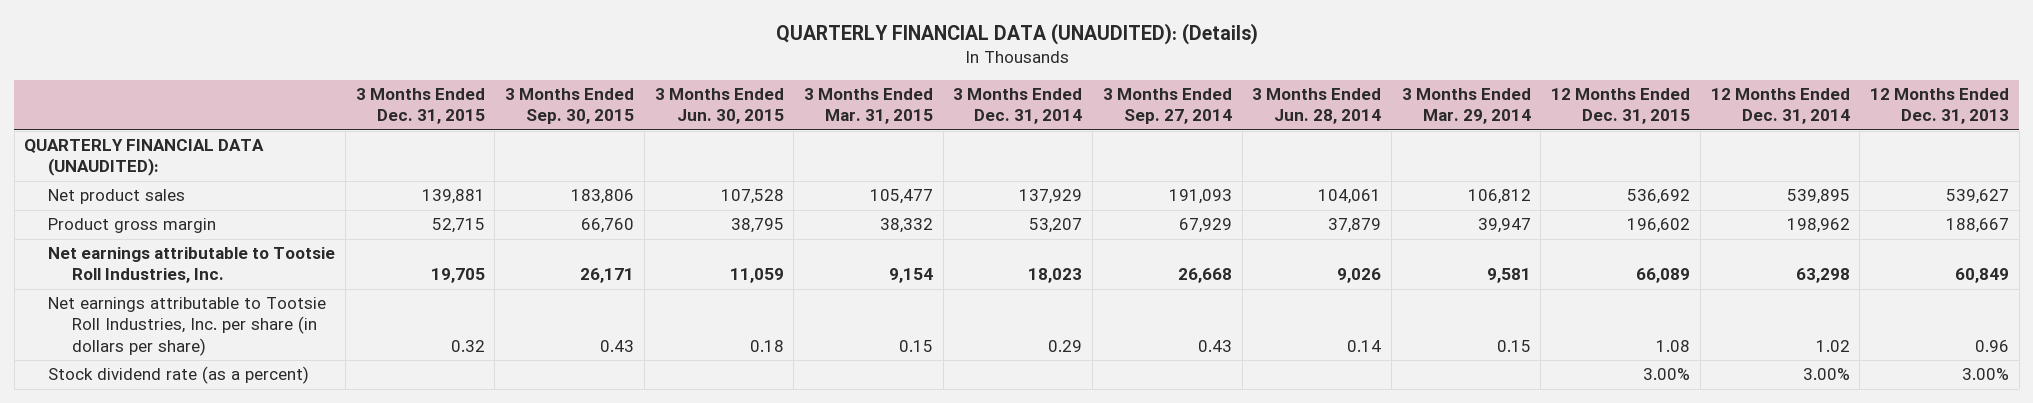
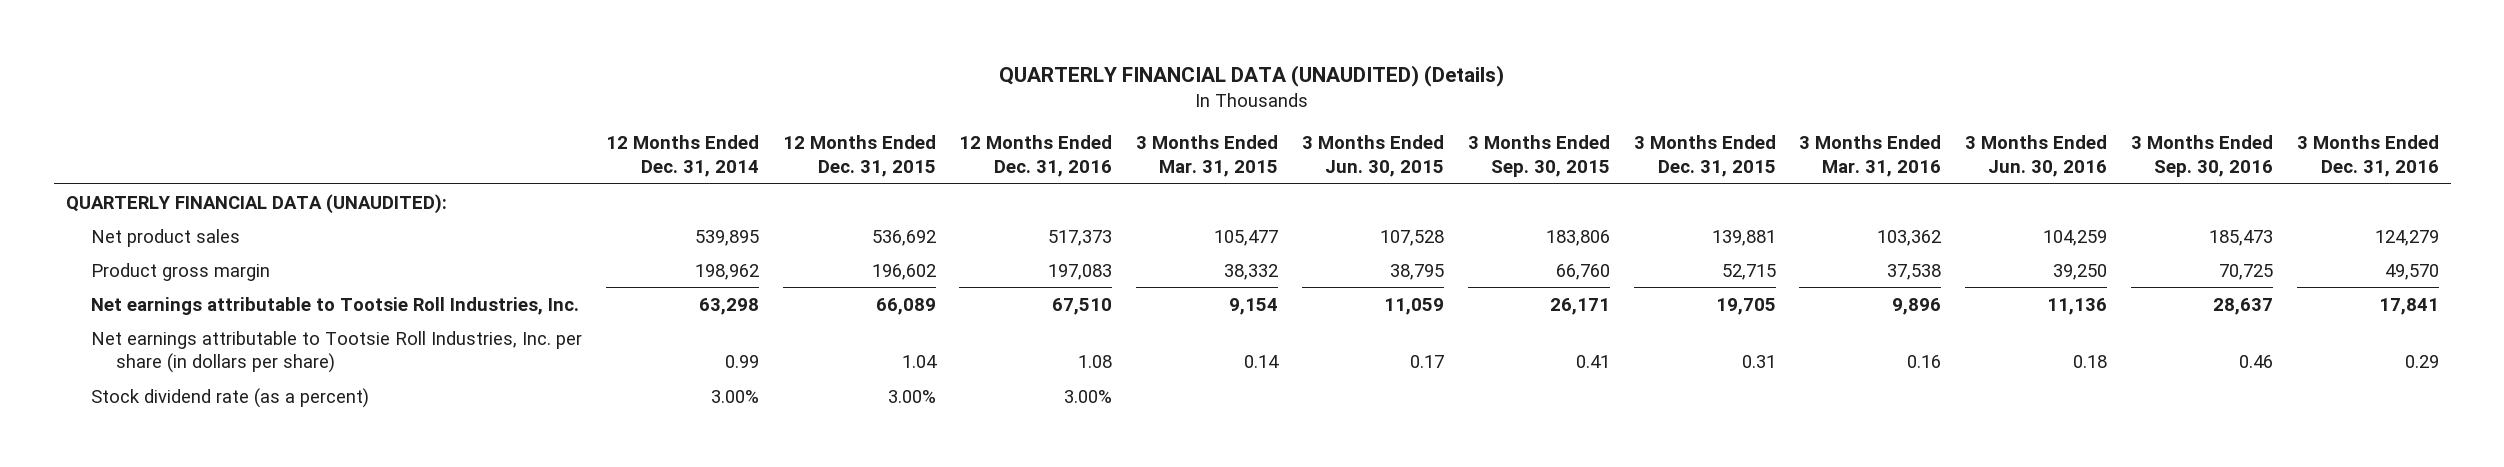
[775,23,1258,46] QUARTERLY FINANCIAL DATA (UNAUDITED): (Details) -> [999,65,1505,88] QUARTERLY FINANCIAL DATA (UNAUDITED) (Details)
[953,88,1083,125] 3 Months Ended Dec. 31, 2014 -> none
[1102,88,1232,125] 3 Months Ended Sep. 27, 2014 -> none
[1252,88,1382,125] 3 Months Ended Jun. 28, 2014 -> none
[1401,88,1531,125] 3 Months Ended Mar. 29, 2014 -> none
[1869,88,2009,125] 12 Months Ended Dec. 31, 2013 -> none
none -> [959,135,1113,177] 12 Months Ended Dec. 31, 2016
none -> [1799,135,1942,177] 3 Months Ended Mar. 31, 2016
none -> [1965,135,2108,177] 3 Months Ended Jun. 30, 2016
none -> [2130,135,2273,177] 3 Months Ended Sep. 30, 2016
none -> [2296,135,2439,177] 3 Months Ended Dec. 31, 2016
[450,339,485,352] 0.32 -> [1741,355,1776,369] 0.31
[600,339,635,352] 0.43 -> [1575,355,1610,369] 0.41
[749,339,784,352] 0.18 -> [1410,355,1445,369] 0.17
[899,339,934,352] 0.15 -> [1244,355,1280,369] 0.14
[1656,339,1691,352] 1.08 -> [901,355,937,369] 1.04
[1815,339,1850,352] 1.02 -> [724,355,759,369] 0.99

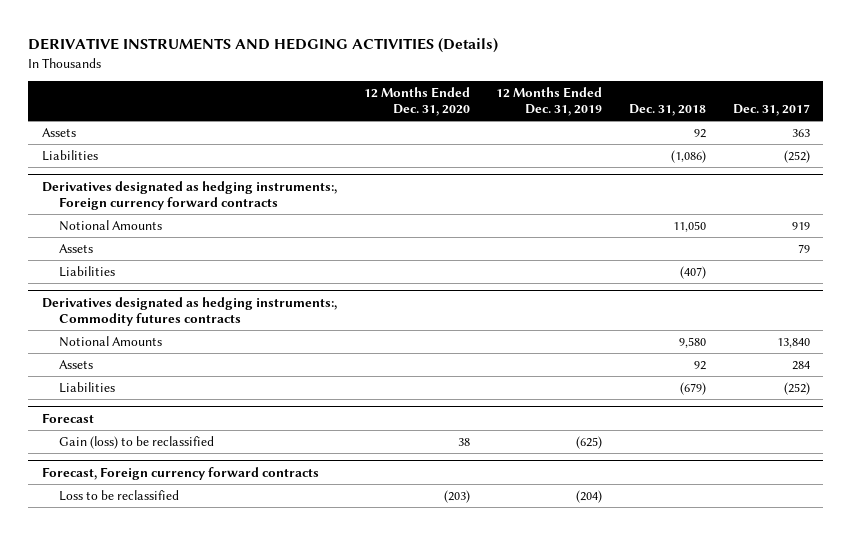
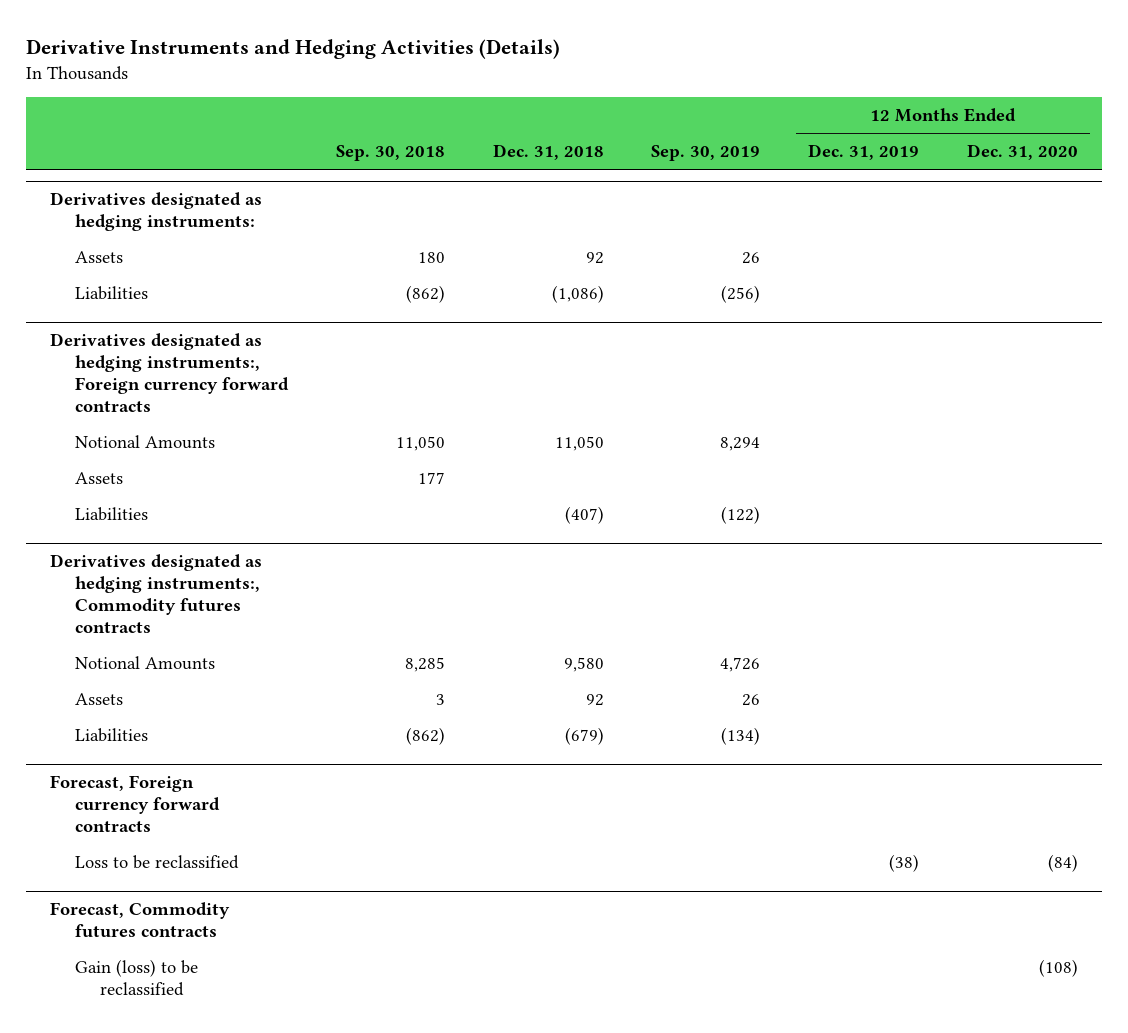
[28,38,499,54] DERIVATIVE INSTRUMENTS AND HEDGING ACTIVITIES (Details) -> [25,39,560,60] Derivative Instruments and Hedging Activities (Details)
[732,103,810,116] Dec. 31, 2017 -> none
none -> [335,144,445,161] Sep. 30, 2018
none -> [651,144,761,161] Sep. 30, 2019
none -> [49,192,262,232] Derivatives designated as hedging instruments:
[41,412,94,423] Forecast -> none
[58,436,214,450] Gain (loss) to be reclassified -> none
[443,490,470,504] (203) -> [1048,853,1079,872] (84)
[576,490,603,504] (204) -> [889,853,920,872] (38)
none -> [49,902,230,939] Forecast, Commodity futures contracts
none -> [74,958,198,997] Gain (loss) to be reclassified

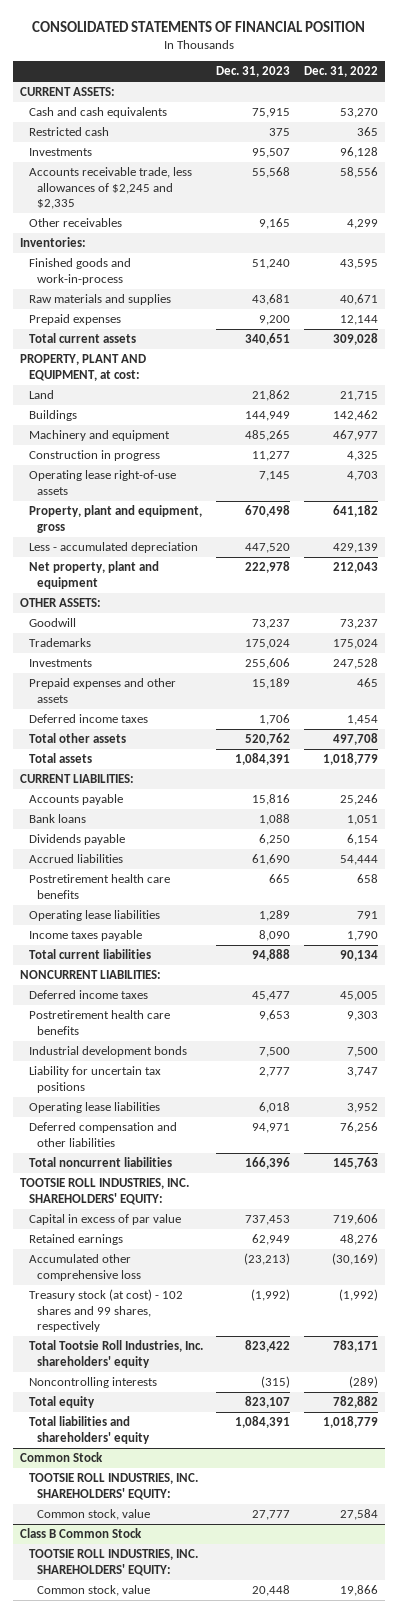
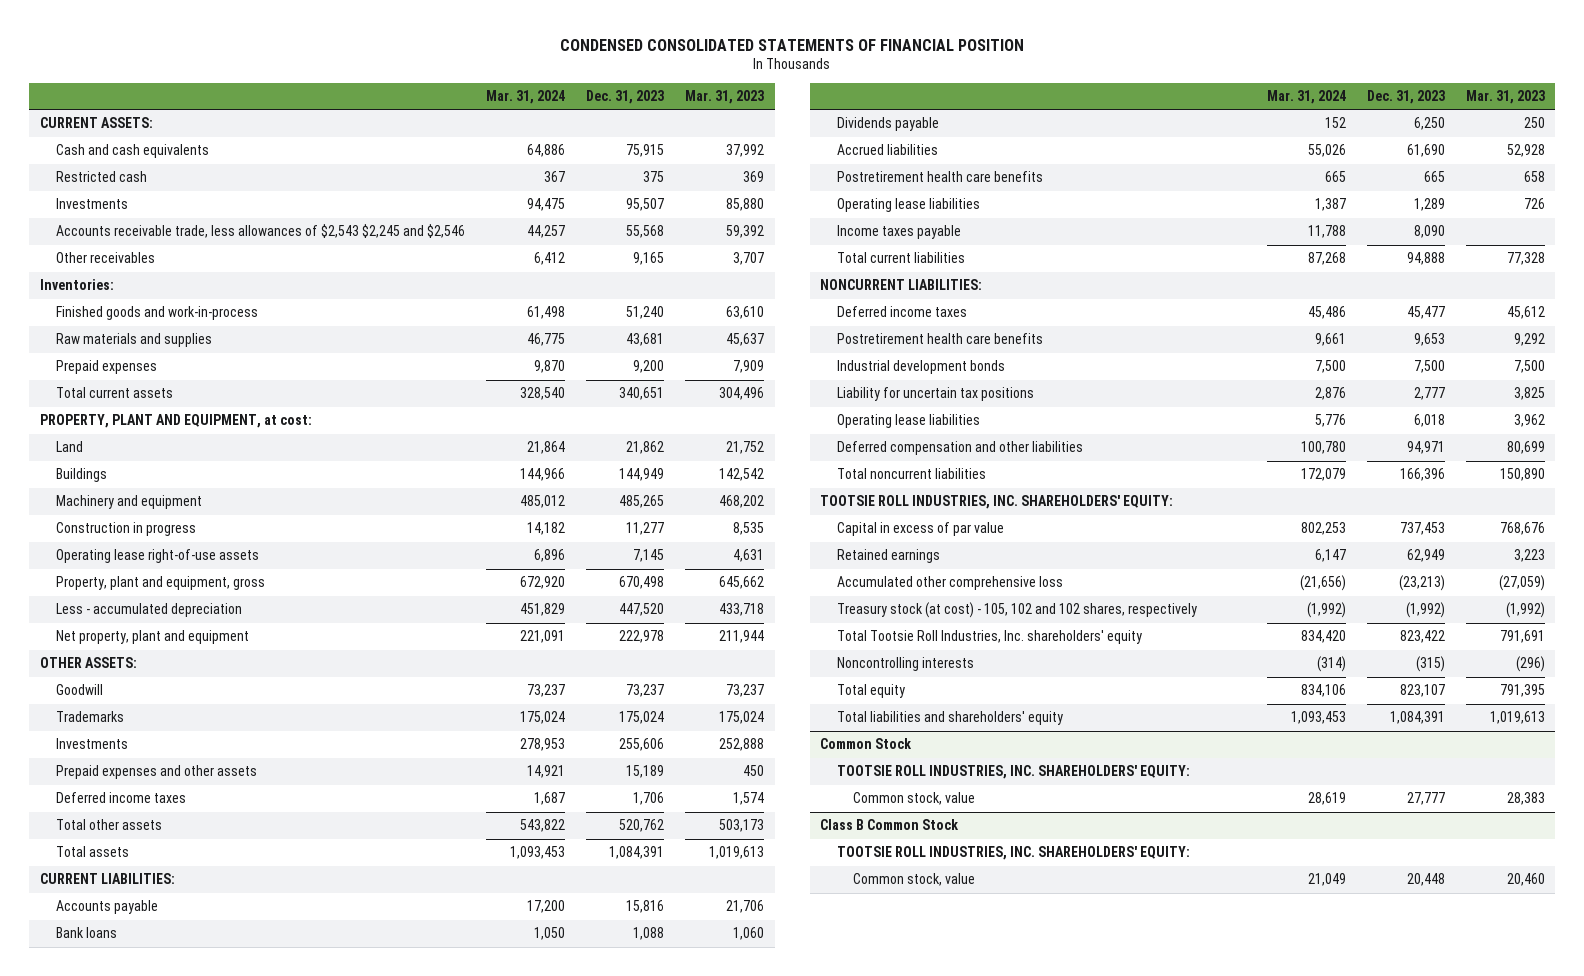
[31,21,365,33] CONSOLIDATED STATEMENTS OF FINANCIAL POSITION -> [560,38,1025,51] CONDENSED CONSOLIDATED STATEMENTS OF FINANCIAL POSITION
[304,66,379,78] Dec. 31, 2022 -> none
none -> [486,90,566,105] Mar. 31, 2024
none -> [685,90,765,105] Mar. 31, 2023
[28,167,192,210] Accounts receivable trade, less allowances of $2,245 and $2,335 -> [56,224,466,239] Accounts receivable trade, less allowances of $2,543 $2,245 and $2,546
[28,1289,183,1333] Treasury stock (at cost) - 102 shares and 99 shares, respectively -> [836,602,1197,619] Treasury stock (at cost) - 105, 102 and 102 shares, respectively

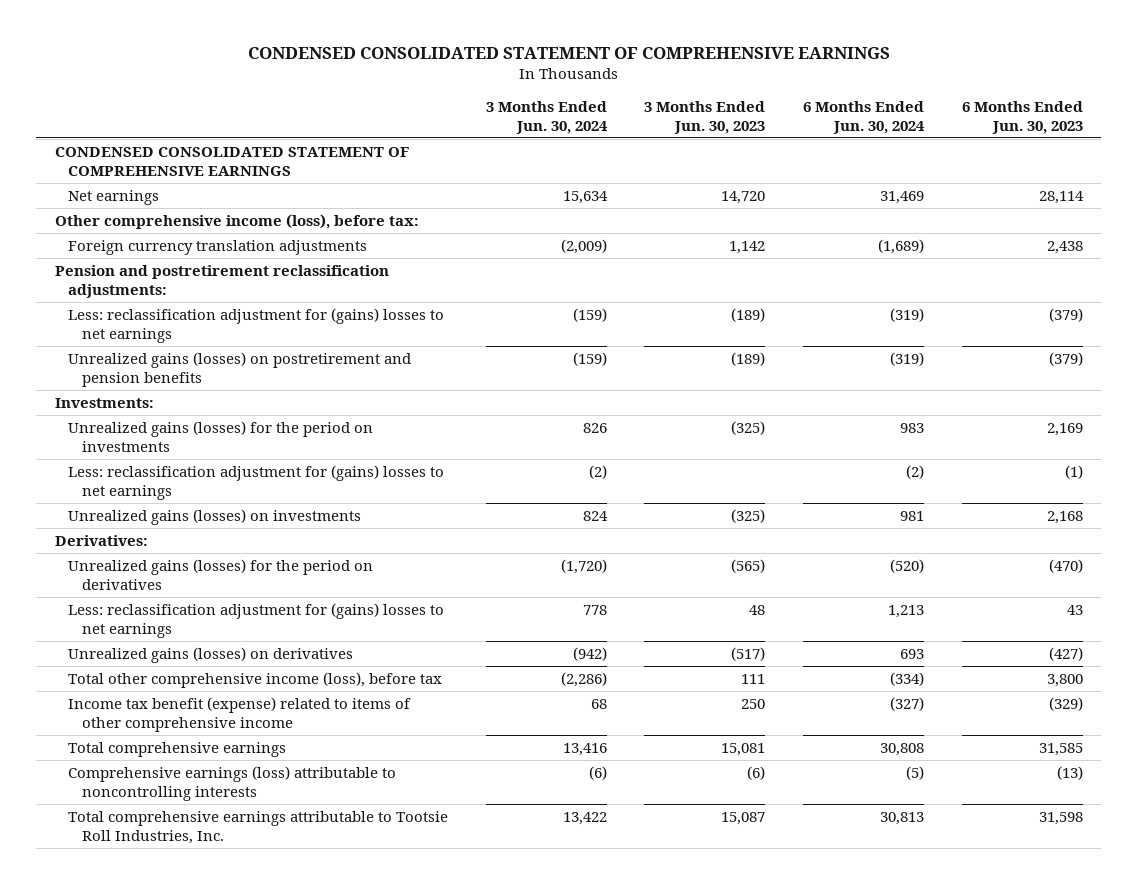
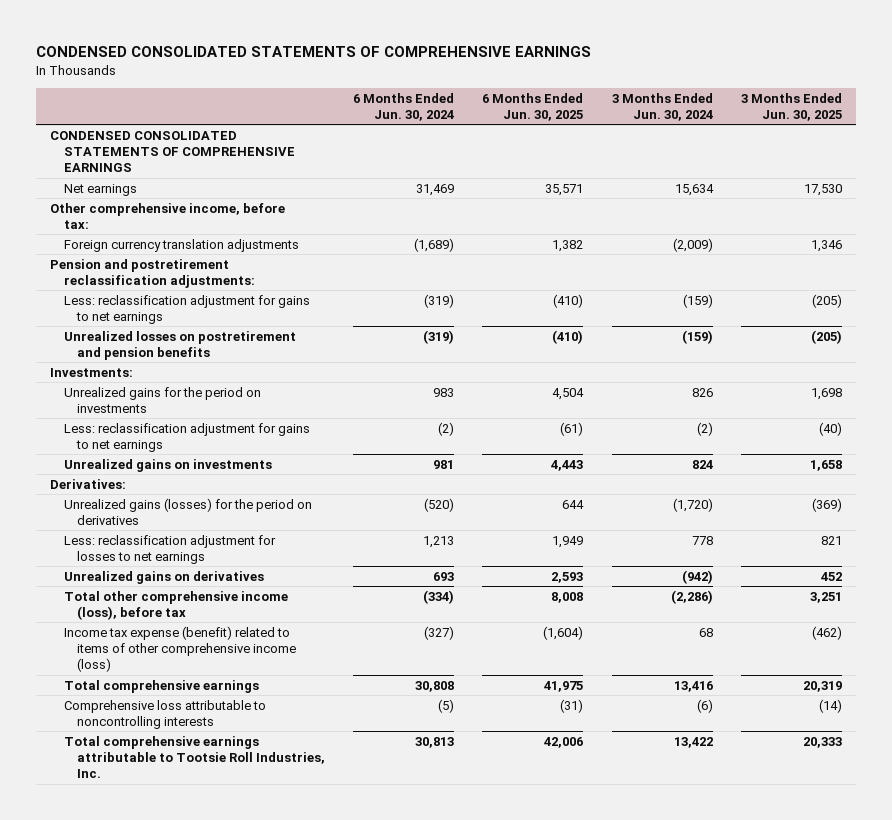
[247,47,890,60] CONDENSED CONSOLIDATED STATEMENT OF COMPREHENSIVE EARNINGS -> [36,45,592,57] CONDENSED CONSOLIDATED STATEMENTS OF COMPREHENSIVE EARNINGS
[644,100,766,134] 3 Months Ended Jun. 30, 2023 -> none
[961,100,1083,134] 6 Months Ended Jun. 30, 2023 -> none
none -> [482,92,584,121] 6 Months Ended Jun. 30, 2025
none -> [740,92,842,121] 3 Months Ended Jun. 30, 2025
[54,146,409,176] CONDENSED CONSOLIDATED STATEMENT OF COMPREHENSIVE EARNINGS -> [50,130,295,173] CONDENSED CONSOLIDATED STATEMENTS OF COMPREHENSIVE EARNINGS
[54,213,419,229] Other comprehensive income (loss), before tax: -> [50,202,286,230] Other comprehensive income, before tax:
[68,307,445,343] Less: reclassification adjustment for (gains) losses to net earnings -> [63,294,310,325] Less: reclassification adjustment for gains to net earnings
[68,351,412,387] Unrealized gains (losses) on postretirement and pension benefits -> [63,330,296,361] Unrealized losses on postretirement and pension benefits
[68,420,374,452] Unrealized gains (losses) for the period on investments -> [63,386,261,414] Unrealized gains for the period on investments
[68,464,445,500] Less: reclassification adjustment for (gains) losses to net earnings -> [63,422,310,453] Less: reclassification adjustment for gains to net earnings
[68,508,362,525] Unrealized gains (losses) on investments -> [63,458,272,472] Unrealized gains on investments
[68,602,445,638] Less: reclassification adjustment for (gains) losses to net earnings -> [63,534,276,565] Less: reclassification adjustment for losses to net earnings
[68,646,354,663] Unrealized gains (losses) on derivatives -> [63,570,264,584] Unrealized gains on derivatives
[68,696,412,732] Income tax benefit (expense) related to items of other comprehensive income -> [63,625,297,673] Income tax expense (benefit) related to items of other comprehensive income (loss)
[68,765,397,801] Comprehensive earnings (loss) attributable to noncontrolling interests -> [63,699,266,730] Comprehensive loss attributable to noncontrolling interests

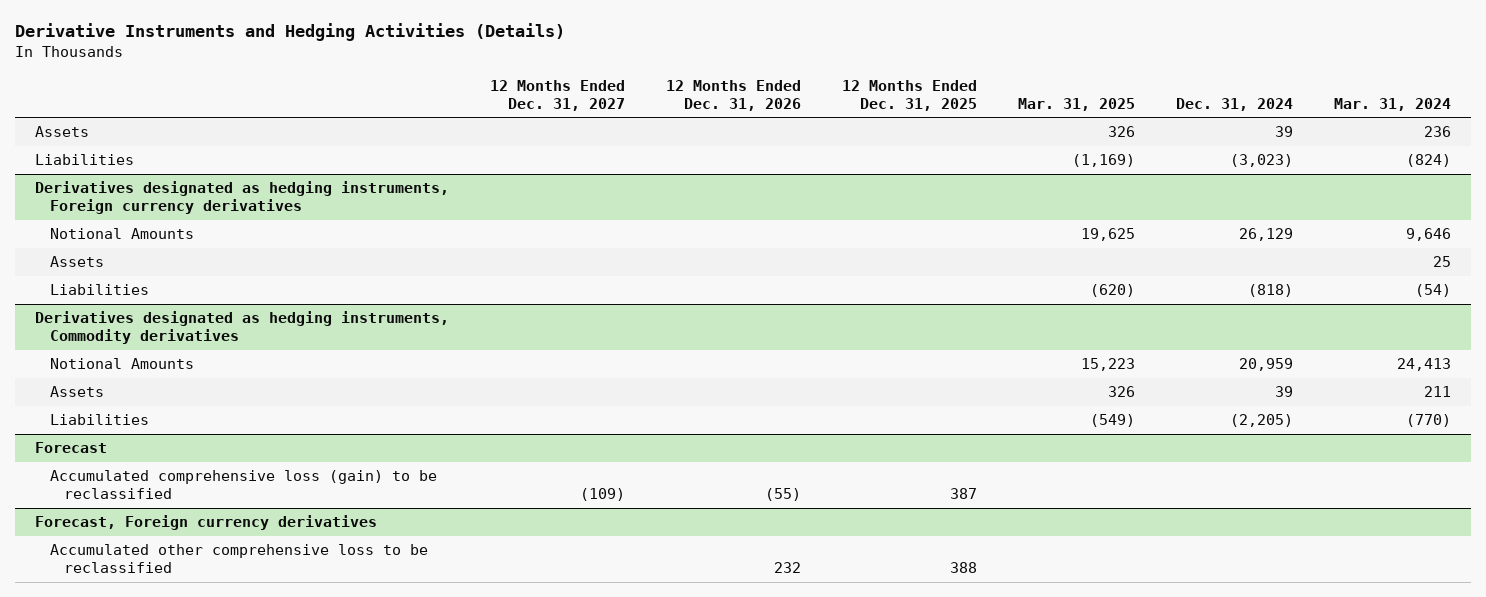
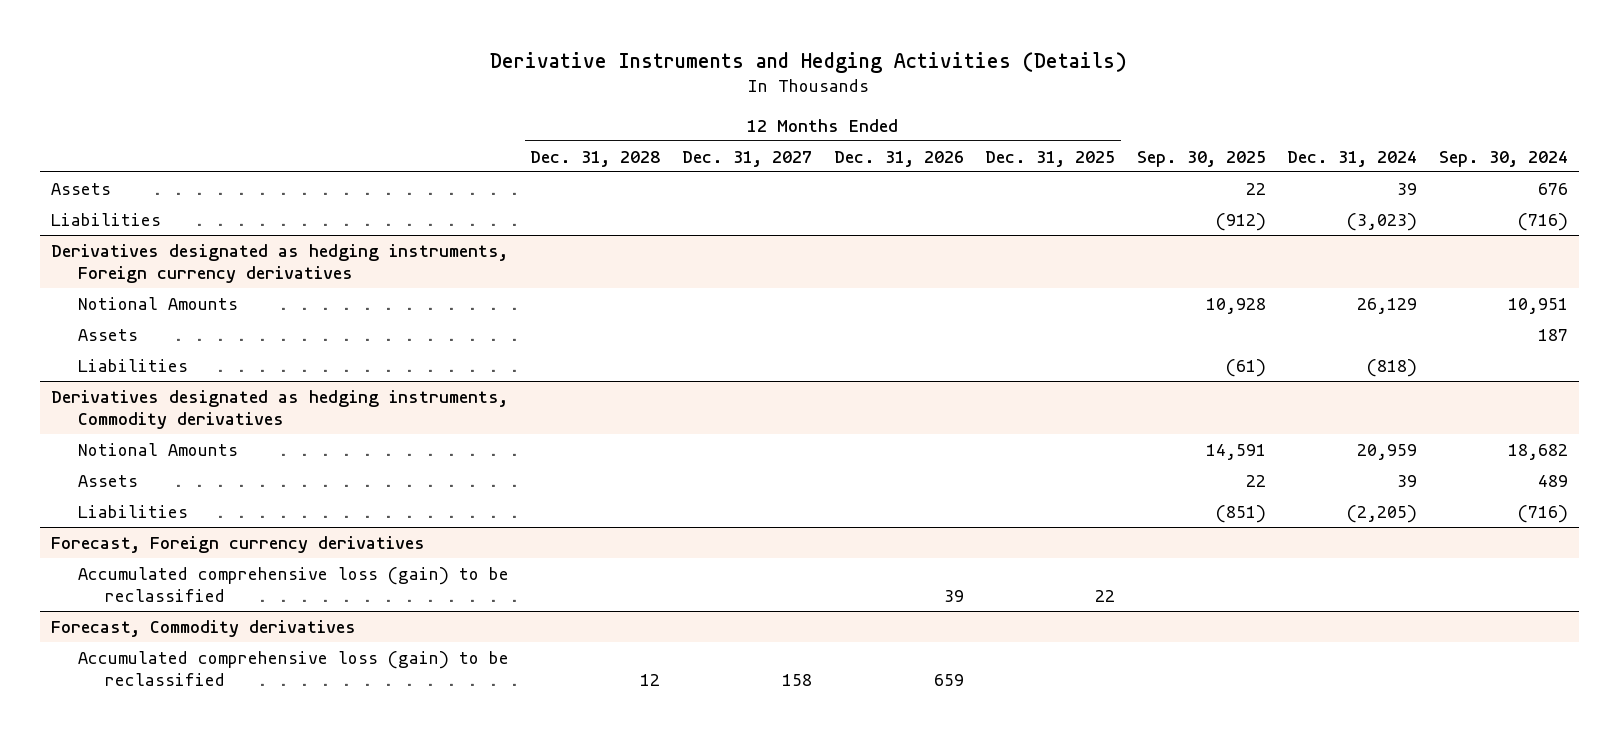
[1017,98,1135,112] Mar. 31, 2025 -> none
[1333,98,1451,112] Mar. 31, 2024 -> none
none -> [530,150,661,167] Dec. 31, 2028
none -> [1136,150,1266,167] Sep. 30, 2025
none -> [1438,150,1568,167] Sep. 30, 2024
[35,442,108,454] Forecast -> none
[49,470,437,500] Accumulated comprehensive loss (gain) to be reclassified -> none
[49,544,428,574] Accumulated other comprehensive loss to be reclassified -> [77,566,509,603] Accumulated comprehensive loss (gain) to be reclassified
[773,562,801,574] 232 -> [943,590,964,603] 39
[949,562,977,574] 388 -> [1095,590,1116,603] 22
none -> [50,619,356,637] Forecast, Commodity derivatives
none -> [77,650,509,687] Accumulated comprehensive loss (gain) to be reclassified

